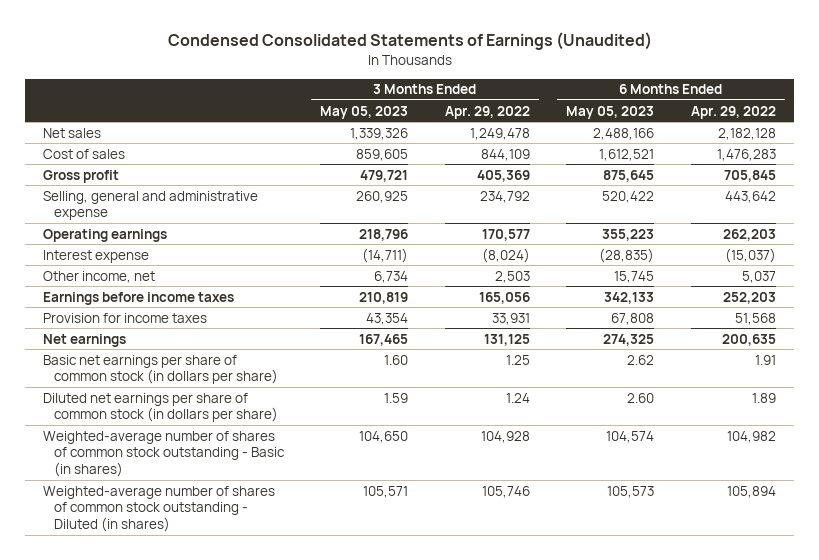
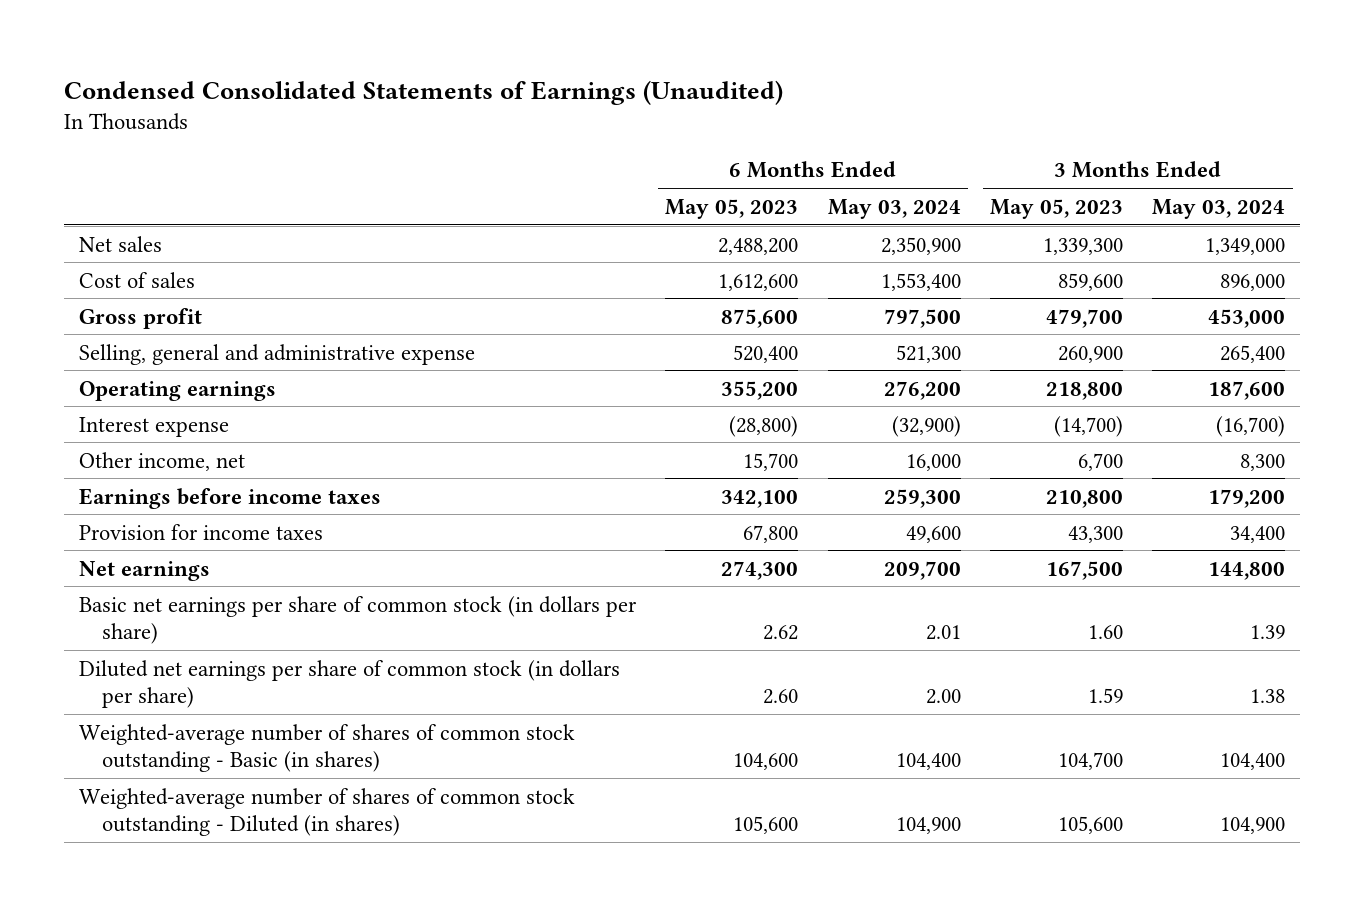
[444,105,530,119] Apr. 29, 2022 -> none
[690,105,776,119] Apr. 29, 2022 -> none
none -> [827,198,961,219] May 03, 2024
none -> [1152,198,1286,219] May 03, 2024
[350,127,409,140] 1,339,326 -> [1043,237,1124,255] 1,339,300
[593,127,655,140] 2,488,166 -> [718,237,799,255] 2,488,200
[356,148,409,161] 859,605 -> [1058,272,1124,291] 859,600
[599,148,655,161] 1,612,521 -> [718,273,799,291] 1,612,600
[360,169,409,182] 479,721 -> [1046,308,1124,328] 479,700
[603,169,655,182] 875,645 -> [721,308,799,328] 875,600
[356,190,409,203] 260,925 -> [1058,345,1124,363] 260,900
[602,190,655,203] 520,422 -> [733,344,799,363] 520,400
[359,228,409,241] 218,796 -> [1046,381,1124,400] 218,800
[602,228,655,241] 355,223 -> [721,380,799,400] 355,200
[362,247,409,263] (14,711) -> [1054,415,1124,437] (14,700)
[599,247,655,263] (28,835) -> [729,415,799,437] (28,800)
[374,270,409,283] 6,734 -> [1078,452,1124,471] 6,700
[614,270,655,283] 15,745 -> [743,452,799,471] 15,700
[359,291,409,304] 210,819 -> [1046,489,1124,508] 210,800
[604,291,655,304] 342,133 -> [721,489,799,508] 342,100
[366,312,409,325] 43,354 -> [1068,525,1124,543] 43,300
[611,312,655,325] 67,808 -> [743,524,799,543] 67,800
[359,333,409,346] 167,465 -> [1046,560,1124,580] 167,500
[603,333,655,346] 274,325 -> [721,560,799,580] 274,300
[359,430,409,443] 104,650 -> [1058,751,1124,770] 104,700
[606,430,655,443] 104,574 -> [733,752,799,770] 104,600
[363,485,409,498] 105,571 -> [1058,815,1124,834] 105,600
[607,485,655,498] 105,573 -> [733,815,799,834] 105,600

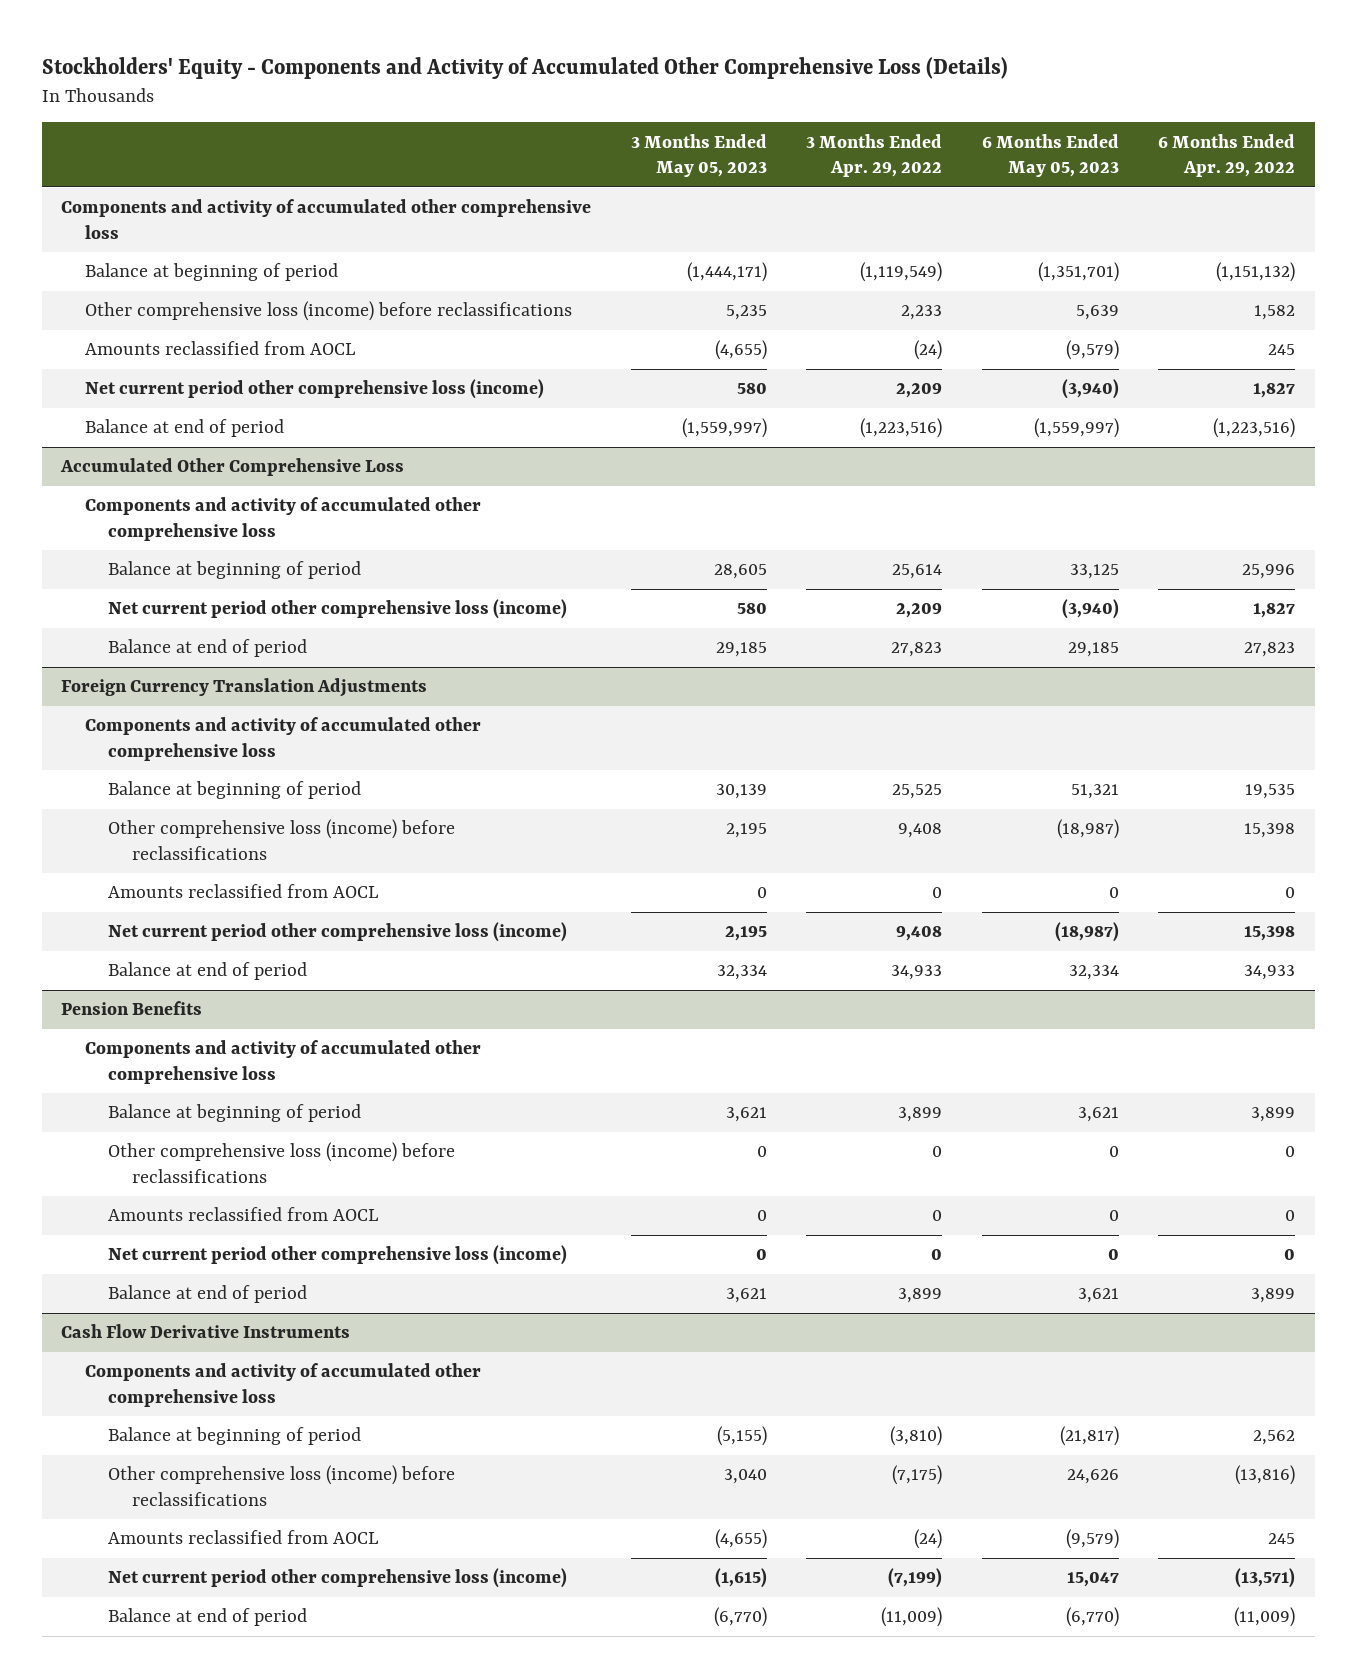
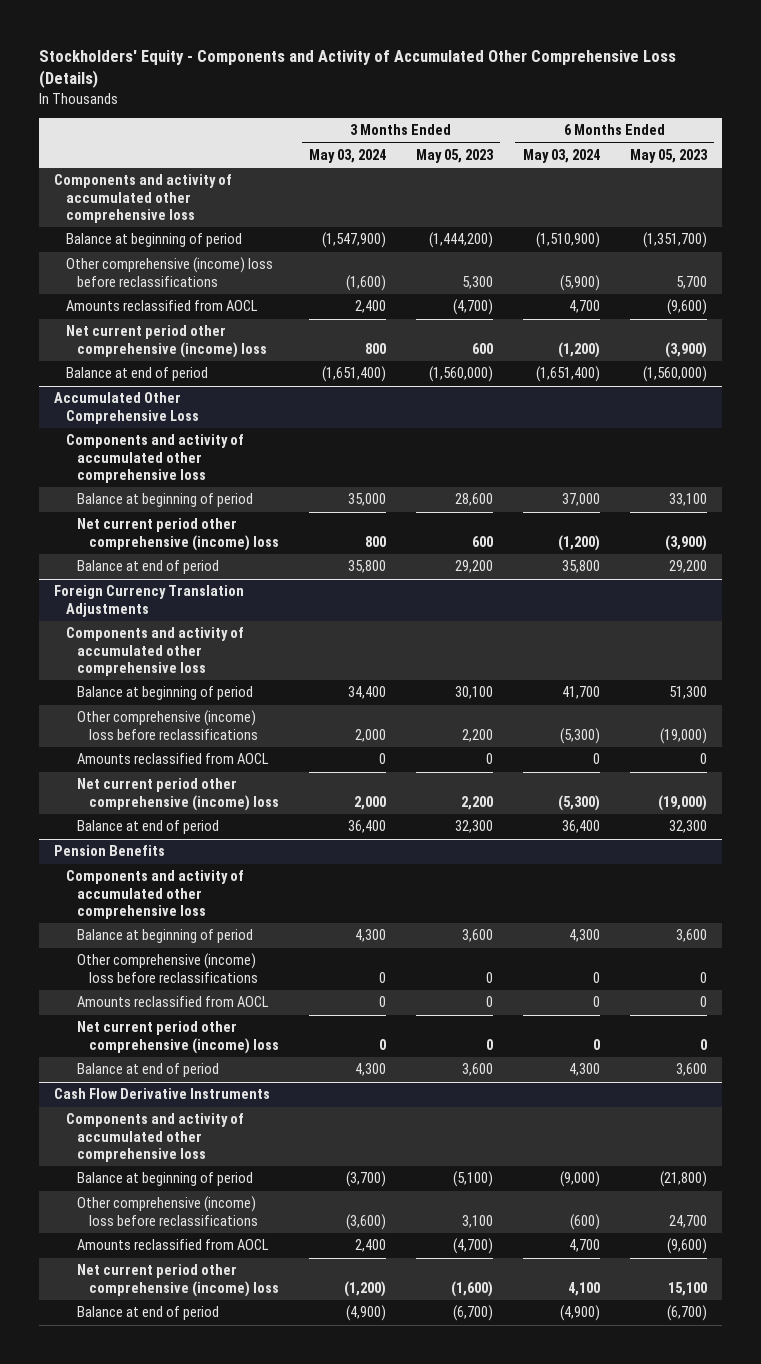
[806,133,943,178] 3 Months Ended Apr. 29, 2022 -> none
[1157,133,1295,178] 6 Months Ended Apr. 29, 2022 -> none
none -> [308,149,386,164] May 03, 2024
none -> [522,149,600,164] May 03, 2024
[686,262,767,283] (1,444,171) -> [428,232,493,249] (1,444,200)
[1037,262,1119,283] (1,351,701) -> [642,232,707,249] (1,351,700)
[84,301,572,322] Other comprehensive loss (income) before reclassifications -> [65,257,273,287] Other comprehensive (income) loss before reclassifications
[725,305,767,321] 5,235 -> [461,275,493,289] 5,300
[1075,305,1119,321] 5,639 -> [675,275,707,289] 5,700
[714,340,767,361] (4,655) -> [452,299,493,316] (4,700)
[1065,340,1119,361] (9,579) -> [666,299,707,316] (9,600)
[84,379,544,400] Net current period other comprehensive loss (income) -> [65,325,268,358] Net current period other comprehensive (income) loss
[736,383,767,395] 580 -> [471,342,493,354] 600
[1061,379,1119,400] (3,940) -> [664,341,707,358] (3,900)
[681,418,767,439] (1,559,997) -> [428,366,493,383] (1,560,000)
[1033,418,1119,439] (1,559,997) -> [642,366,707,383] (1,560,000)
[713,564,767,580] 28,605 -> [454,493,493,507] 28,600
[1069,564,1119,580] 33,125 -> [668,493,707,507] 33,100
[108,599,568,620] Net current period other comprehensive loss (income) -> [77,518,280,551] Net current period other comprehensive (income) loss
[736,603,767,615] 580 -> [471,535,493,547] 600
[1061,599,1119,620] (3,940) -> [664,534,707,551] (3,900)
[715,642,767,658] 29,185 -> [454,560,493,574] 29,200
[1067,642,1119,658] 29,185 -> [668,560,707,574] 29,200
[715,784,767,800] 30,139 -> [454,686,493,700] 30,100
[1070,784,1119,800] 51,321 -> [668,686,707,700] 51,300
[108,819,456,860] Other comprehensive loss (income) before reclassifications -> [77,710,259,740] Other comprehensive (income) loss before reclassifications
[725,823,767,839] 2,195 -> [461,728,493,742] 2,200
[1056,819,1119,840] (18,987) -> [659,727,707,744] (19,000)
[108,922,568,943] Net current period other comprehensive loss (income) -> [77,778,280,811] Net current period other comprehensive (income) loss
[724,926,767,942] 2,195 -> [460,795,493,810] 2,200
[1054,922,1119,943] (18,987) -> [657,794,707,811] (19,000)
[716,965,767,981] 32,334 -> [454,820,493,834] 32,300
[1068,965,1119,981] 32,334 -> [668,820,707,834] 32,300
[725,1107,767,1123] 3,621 -> [461,929,493,943] 3,600
[1077,1107,1119,1123] 3,621 -> [675,929,707,943] 3,600
[108,1142,456,1183] Other comprehensive loss (income) before reclassifications -> [77,953,259,983] Other comprehensive (income) loss before reclassifications
[108,1245,568,1266] Net current period other comprehensive loss (income) -> [77,1021,280,1054] Net current period other comprehensive (income) loss
[725,1288,767,1304] 3,621 -> [461,1063,493,1077] 3,600
[1077,1288,1119,1304] 3,621 -> [675,1063,707,1077] 3,600
[716,1426,767,1447] (5,155) -> [452,1171,493,1188] (5,100)
[1059,1426,1119,1447] (21,817) -> [659,1171,707,1188] (21,800)
[108,1465,456,1506] Other comprehensive loss (income) before reclassifications -> [77,1196,259,1226] Other comprehensive (income) loss before reclassifications
[723,1469,767,1485] 3,040 -> [461,1214,493,1228] 3,100
[1066,1469,1119,1485] 24,626 -> [668,1214,707,1228] 24,700
[714,1529,767,1550] (4,655) -> [452,1238,493,1255] (4,700)
[1065,1529,1119,1550] (9,579) -> [666,1238,707,1255] (9,600)
[108,1568,568,1589] Net current period other comprehensive loss (income) -> [77,1264,280,1297] Net current period other comprehensive (income) loss
[714,1568,767,1589] (1,615) -> [450,1280,493,1297] (1,600)
[1066,1572,1119,1588] 15,047 -> [667,1281,707,1296] 15,100
[713,1607,767,1628] (6,770) -> [452,1305,493,1322] (6,700)
[1065,1607,1119,1628] (6,770) -> [666,1305,707,1322] (6,700)

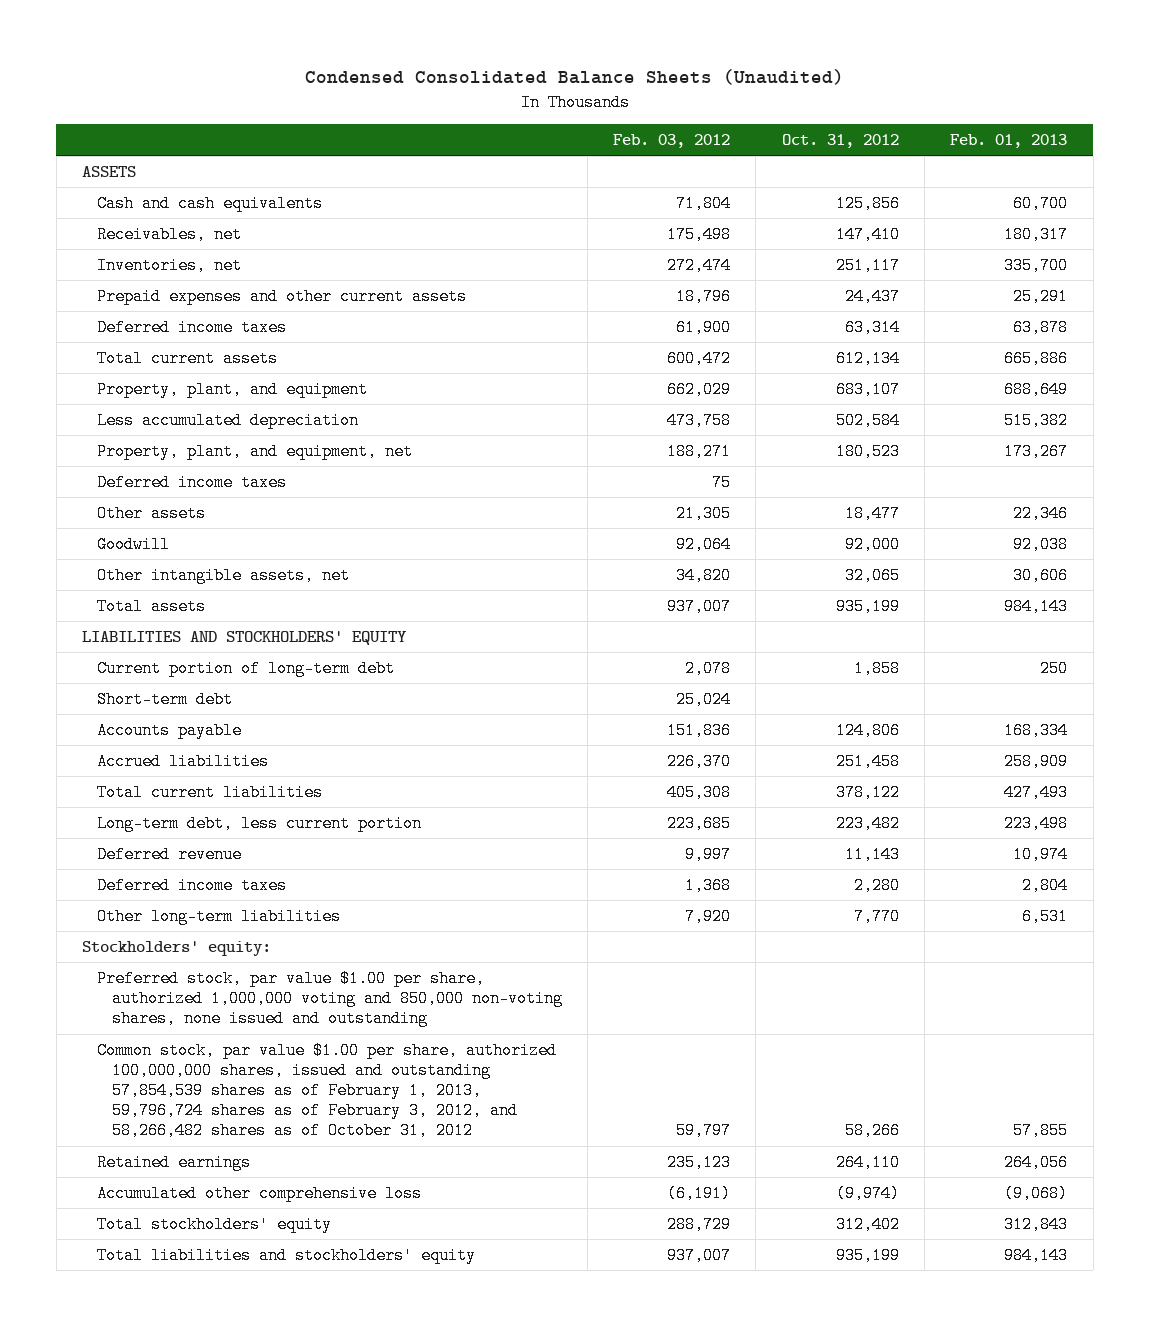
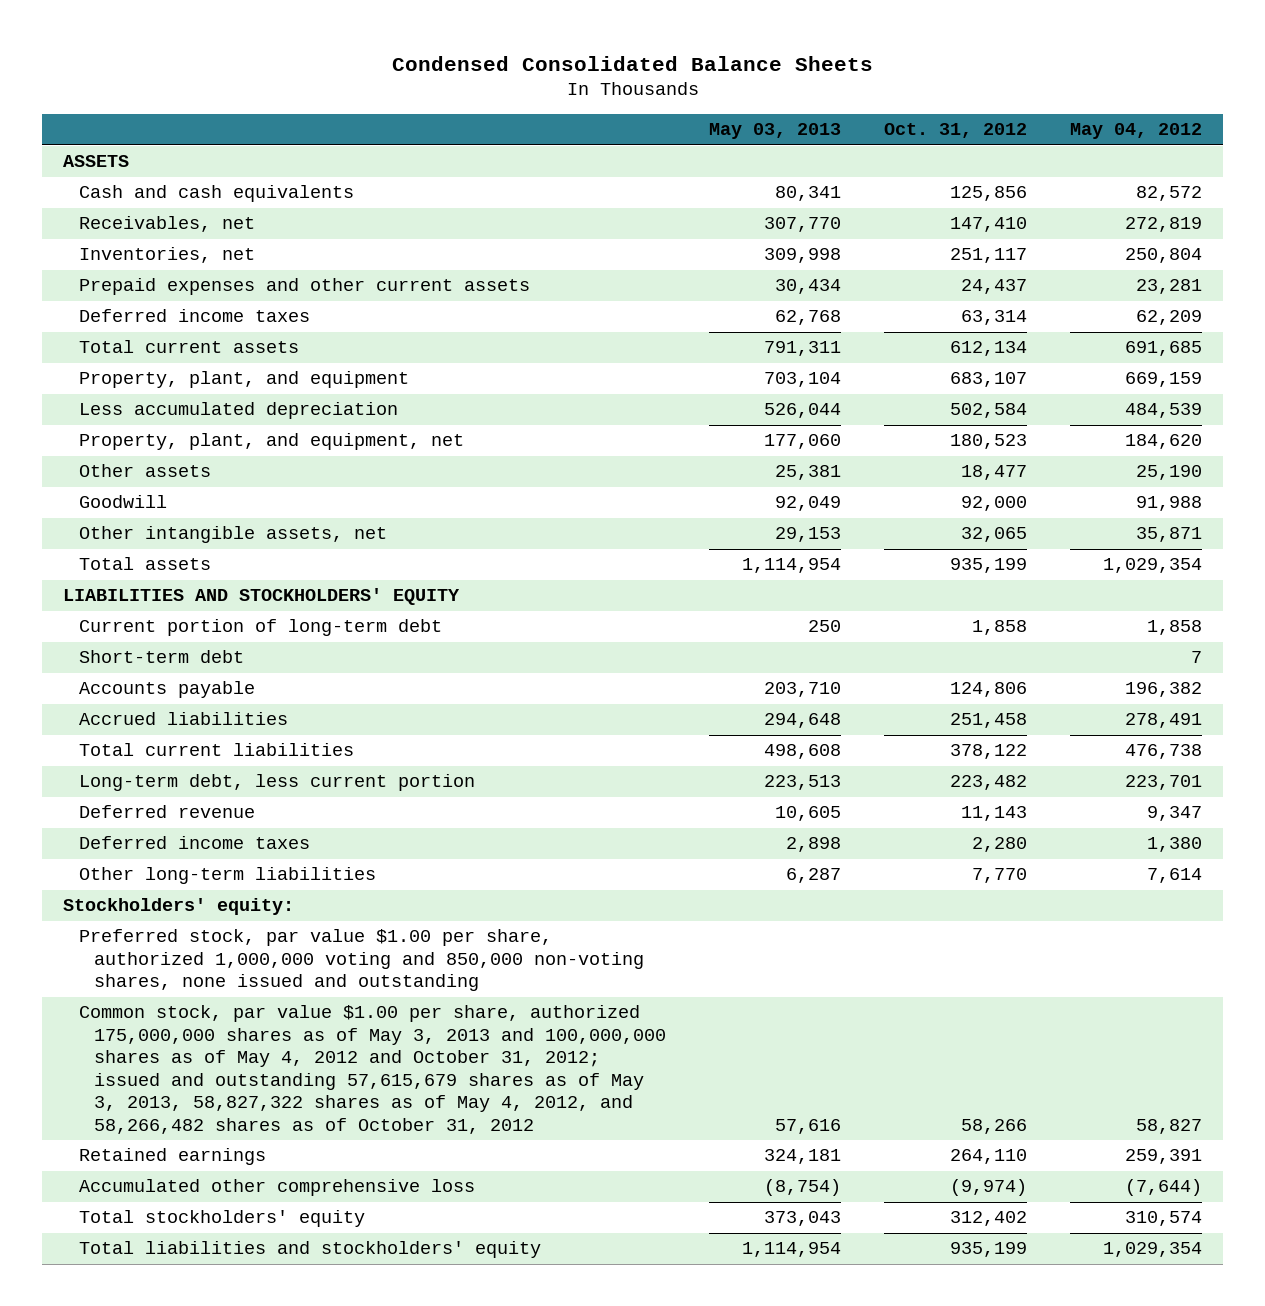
[304,69,844,86] Condensed Consolidated Balance Sheets (Unaudited) -> [391,55,873,71] Condensed Consolidated Balance Sheets
[613,134,731,149] Feb. 03, 2012 -> none
[950,134,1068,149] Feb. 01, 2013 -> none
none -> [708,123,841,140] May 03, 2013
none -> [1069,123,1202,140] May 04, 2012
[96,474,287,492] Deferred income taxes -> none
[96,1042,557,1140] Common stock, par value $1.00 per share, authorized 100,000,000 shares, issued and outstanding 57,854,539 shares as of February 1, 2013, 59,796,724 shares as of February 3, 2012, and 58,266,482 shares as of October 31, 2012 -> [78,1005,667,1134] Common stock, par value $1.00 per share, authorized 175,000,000 shares as of May 3, 2013 and 100,000,000 shares as of May 4, 2012 and October 31, 2012; issued and outstanding 57,615,679 shares as of May 3, 2013, 58,827,322 shares as of May 4, 2012, and 58,266,482 shares as of October 31, 2012

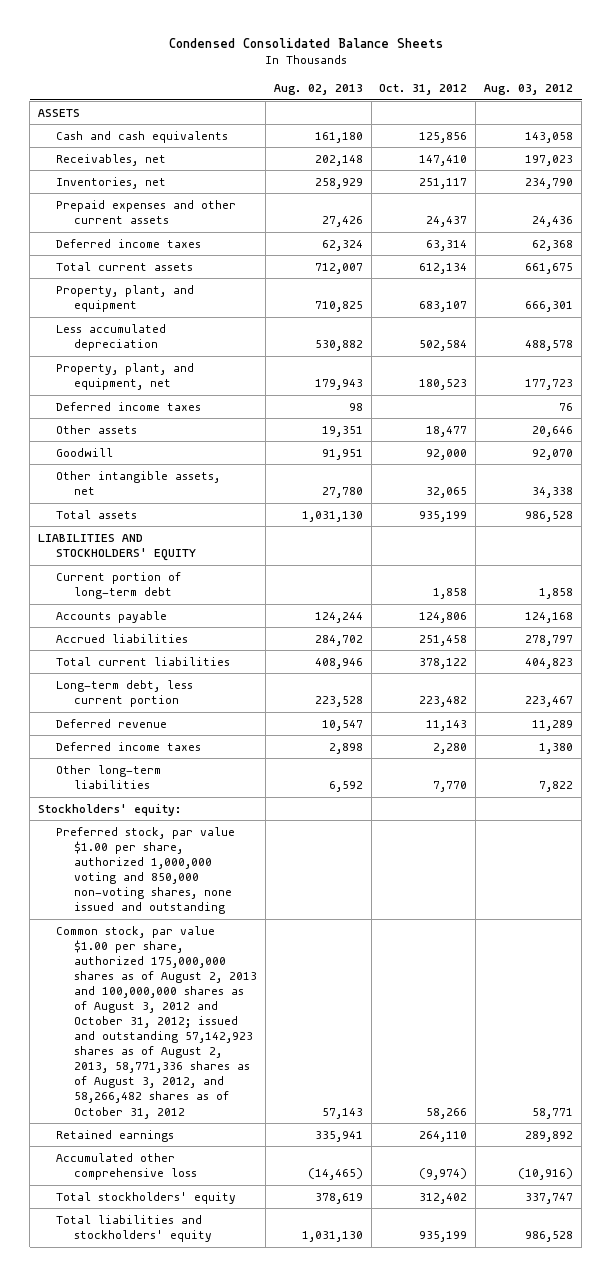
[708,123,841,140] May 03, 2013 -> none
[1069,123,1202,140] May 04, 2012 -> none
none -> [273,83,363,95] Aug. 02, 2013
none -> [484,83,574,95] Aug. 03, 2012
none -> [56,401,202,411] Deferred income taxes
[78,650,244,664] Short-term debt -> none
[78,1005,667,1134] Common stock, par value $1.00 per share, authorized 175,000,000 shares as of May 3, 2013 and 100,000,000 shares as of May 4, 2012 and October 31, 2012; issued and outstanding 57,615,679 shares as of May 3, 2013, 58,827,322 shares as of May 4, 2012, and 58,266,482 shares as of October 31, 2012 -> [56,925,258,1119] Common stock, par value $1.00 per share, authorized 175,000,000 shares as of August 2, 2013 and 100,000,000 shares as of August 3, 2012 and October 31, 2012; issued and outstanding 57,142,923 shares as of August 2, 2013, 58,771,336 shares as of August 3, 2012, and 58,266,482 shares as of October 31, 2012

